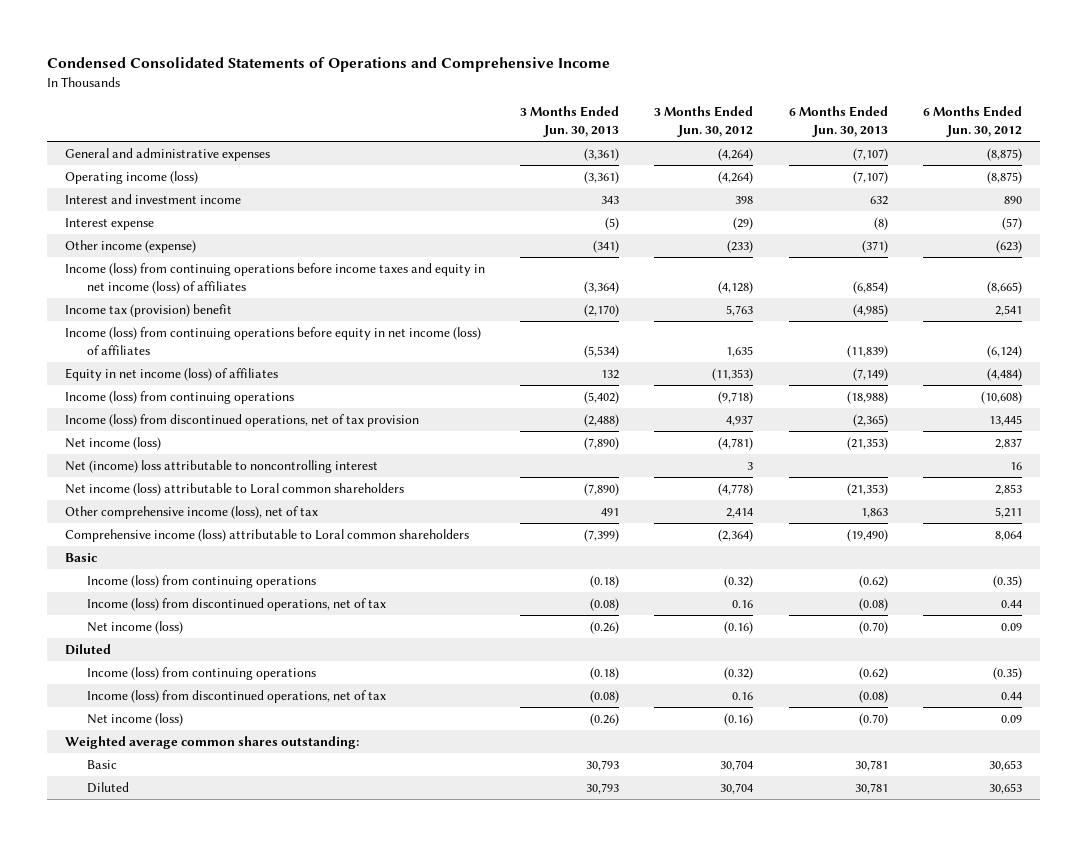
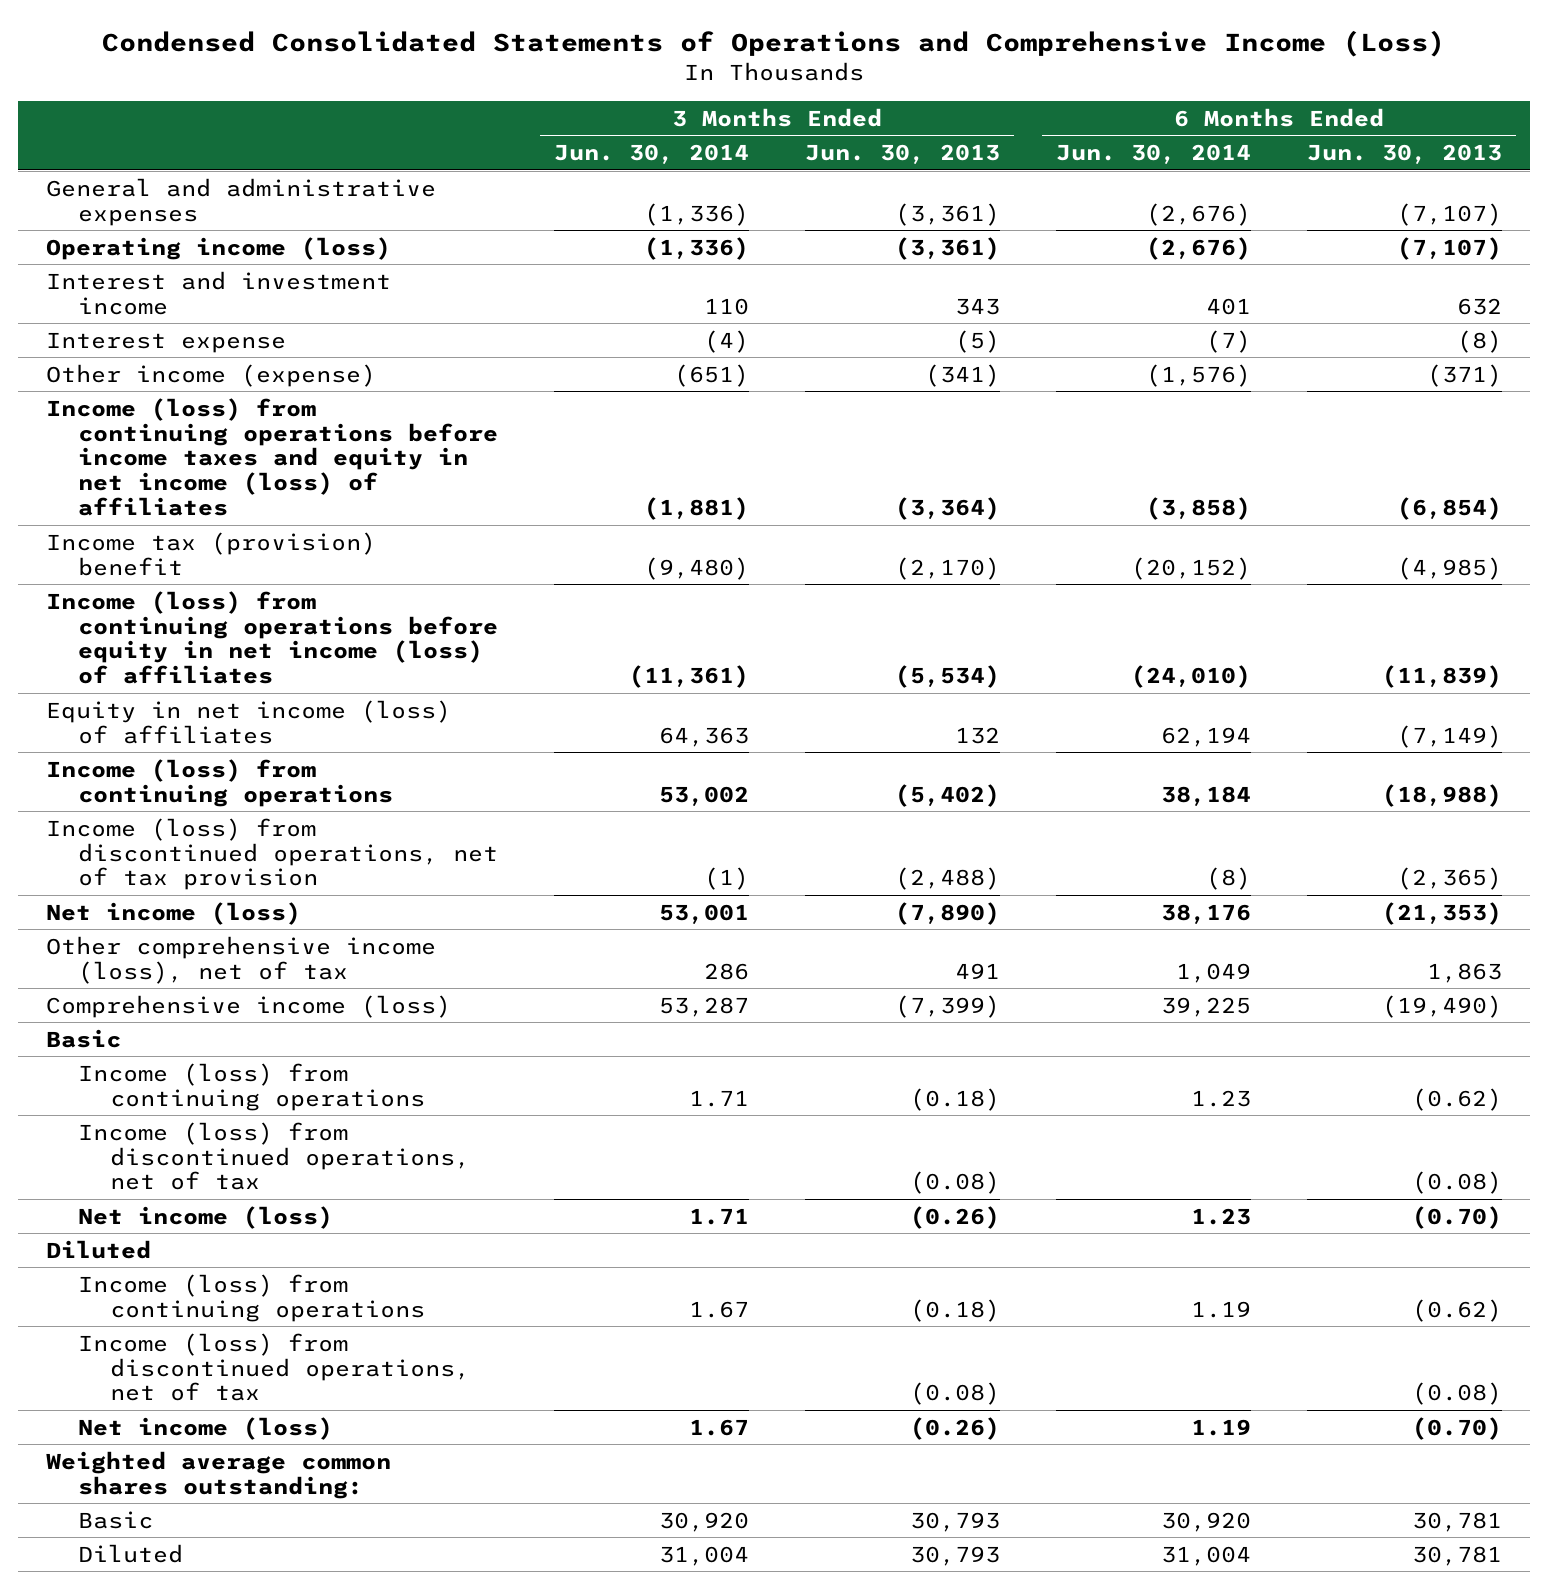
[47,57,611,73] Condensed Consolidated Statements of Operations and Comprehensive Income -> [101,29,1445,57] Condensed Consolidated Statements of Operations and Comprehensive Income (Loss)
[654,106,754,137] 3 Months Ended Jun. 30, 2012 -> none
[922,106,1022,137] 6 Months Ended Jun. 30, 2012 -> none
none -> [553,144,749,165] Jun. 30, 2014
none -> [1055,144,1251,165] Jun. 30, 2014
[64,460,378,474] Net (income) loss attributable to noncontrolling interest -> none
[64,483,404,497] Net income (loss) attributable to Loral common shareholders -> none
[64,529,469,543] Comprehensive income (loss) attributable to Loral common shareholders -> [45,994,451,1018] Comprehensive income (loss)

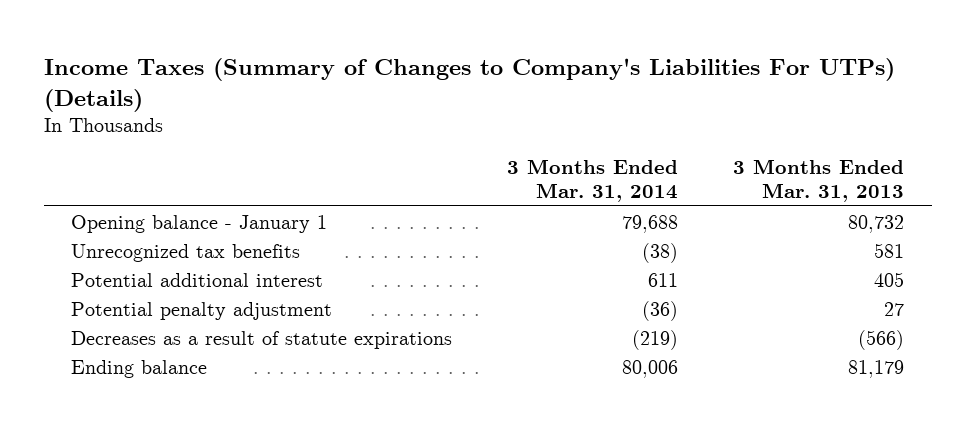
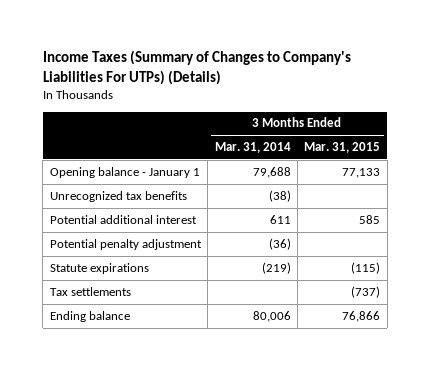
[733,159,905,203] 3 Months Ended Mar. 31, 2013 -> none
none -> [304,142,381,154] Mar. 31, 2015
[71,330,453,349] Decreases as a result of statute expirations -> [49,262,149,274] Statute expirations
none -> [49,286,131,296] Tax settlements

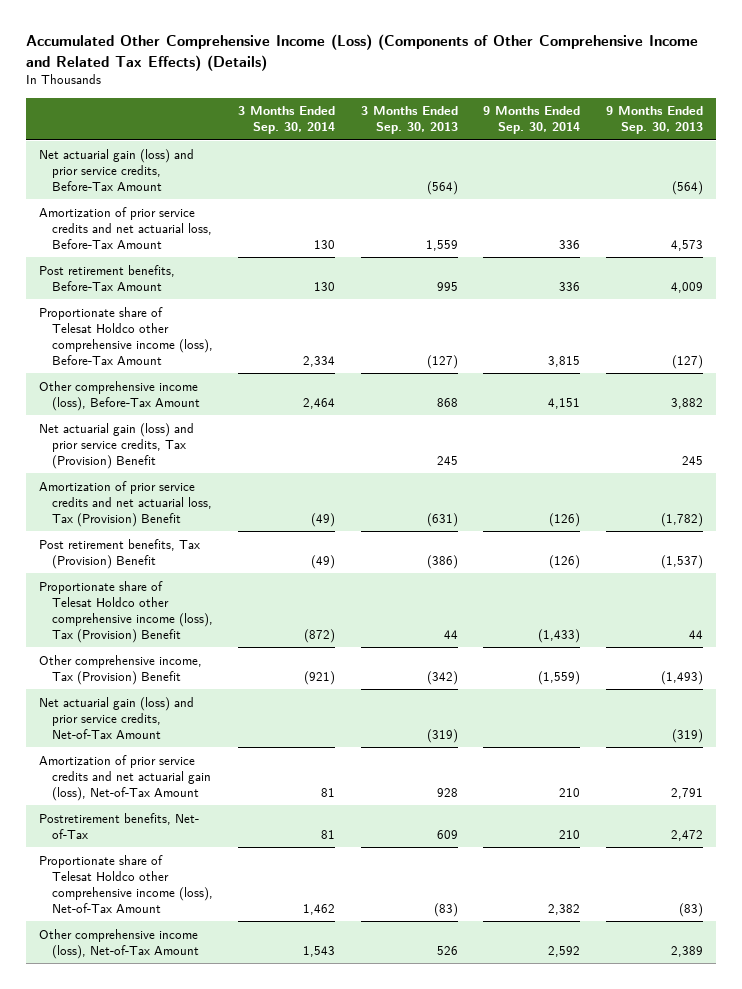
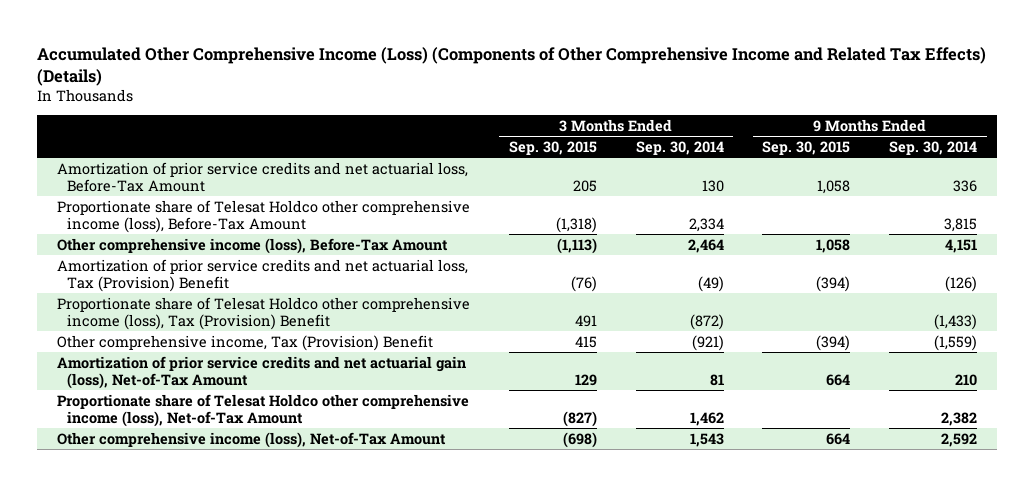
[360,106,458,135] 3 Months Ended Sep. 30, 2013 -> none
[605,106,703,135] 9 Months Ended Sep. 30, 2013 -> none
none -> [508,141,597,156] Sep. 30, 2015
none -> [762,141,851,156] Sep. 30, 2015
[38,148,194,191] Net actuarial gain (loss) and prior service credits, Before-Tax Amount -> none
[38,264,175,291] Post retirement benefits, Before-Tax Amount -> none
[38,422,194,469] Net actuarial gain (loss) and prior service credits, Tax (Provision) Benefit -> none
[38,538,200,569] Post retirement benefits, Tax (Provision) Benefit -> none
[38,696,194,739] Net actuarial gain (loss) and prior service credits, Net-of-Tax Amount -> none
[38,812,199,839] Postretirement benefits, Net- of-Tax -> none

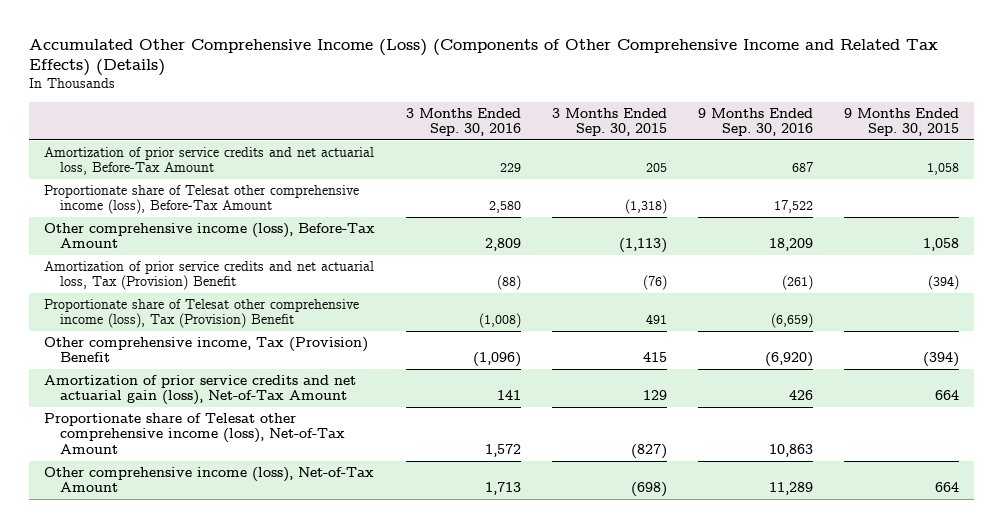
[635,141,724,156] Sep. 30, 2014 -> none
[889,141,978,156] Sep. 30, 2014 -> none
none -> [406,107,522,137] 3 Months Ended Sep. 30, 2016
none -> [697,107,813,137] 9 Months Ended Sep. 30, 2016
[56,199,470,233] Proportionate share of Telesat Holdco other comprehensive income (loss), Before-Tax Amount -> [44,184,360,215] Proportionate share of Telesat other comprehensive income (loss), Before-Tax Amount
[56,296,470,330] Proportionate share of Telesat Holdco other comprehensive income (loss), Tax (Provision) Benefit -> [44,298,360,329] Proportionate share of Telesat other comprehensive income (loss), Tax (Provision) Benefit
[56,393,469,427] Proportionate share of Telesat Holdco other comprehensive income (loss), Net-of-Tax Amount -> [44,412,346,454] Proportionate share of Telesat other comprehensive income (loss), Net-of-Tax Amount

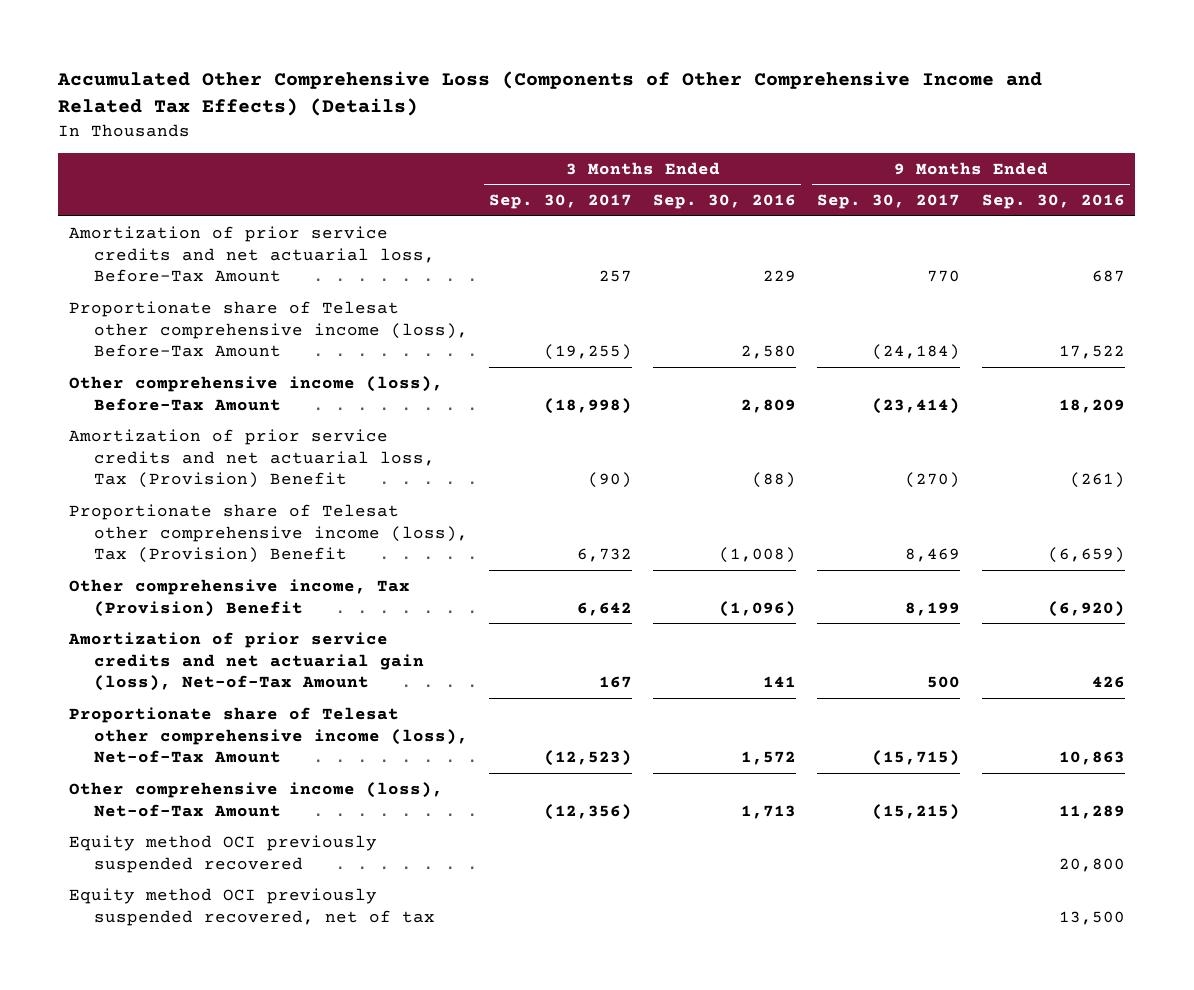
[29,38,939,77] Accumulated Other Comprehensive Income (Loss) (Components of Other Comprehensive Income and Related Tax Effects) (Details) -> [57,71,1043,117] Accumulated Other Comprehensive Loss (Components of Other Comprehensive Income and Related Tax Effects) (Details)
[552,107,668,137] 3 Months Ended Sep. 30, 2015 -> none
[843,107,959,137] 9 Months Ended Sep. 30, 2015 -> none
none -> [489,194,633,210] Sep. 30, 2017
none -> [817,194,961,210] Sep. 30, 2017
none -> [69,834,378,873] Equity method OCI previously suspended recovered
none -> [69,887,435,926] Equity method OCI previously suspended recovered, net of tax

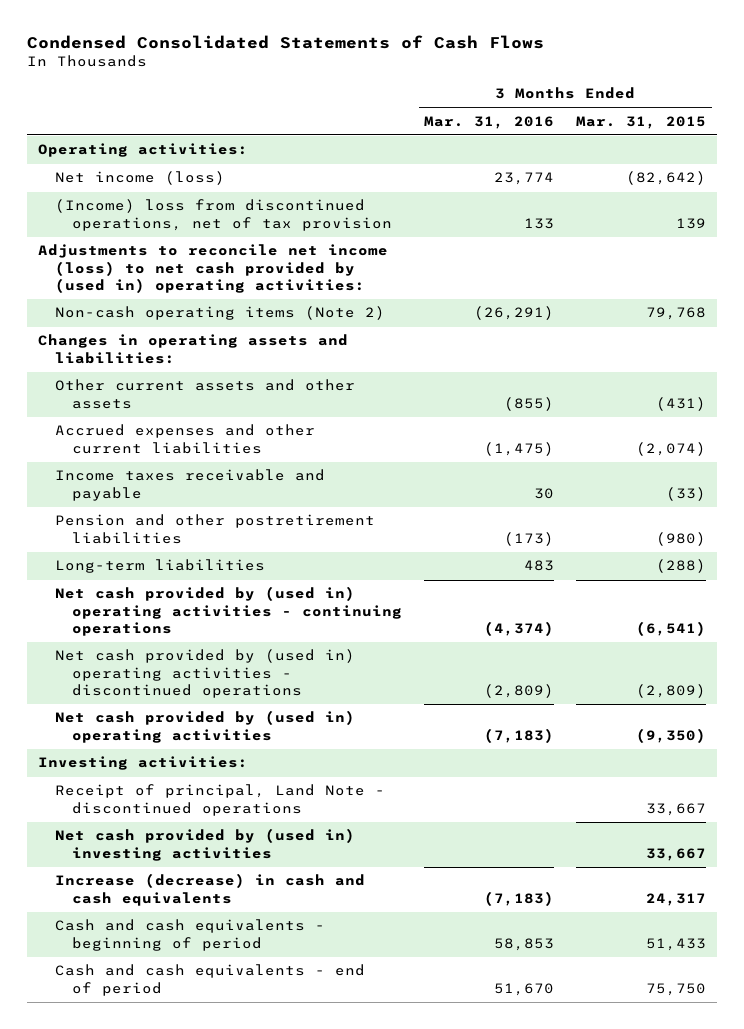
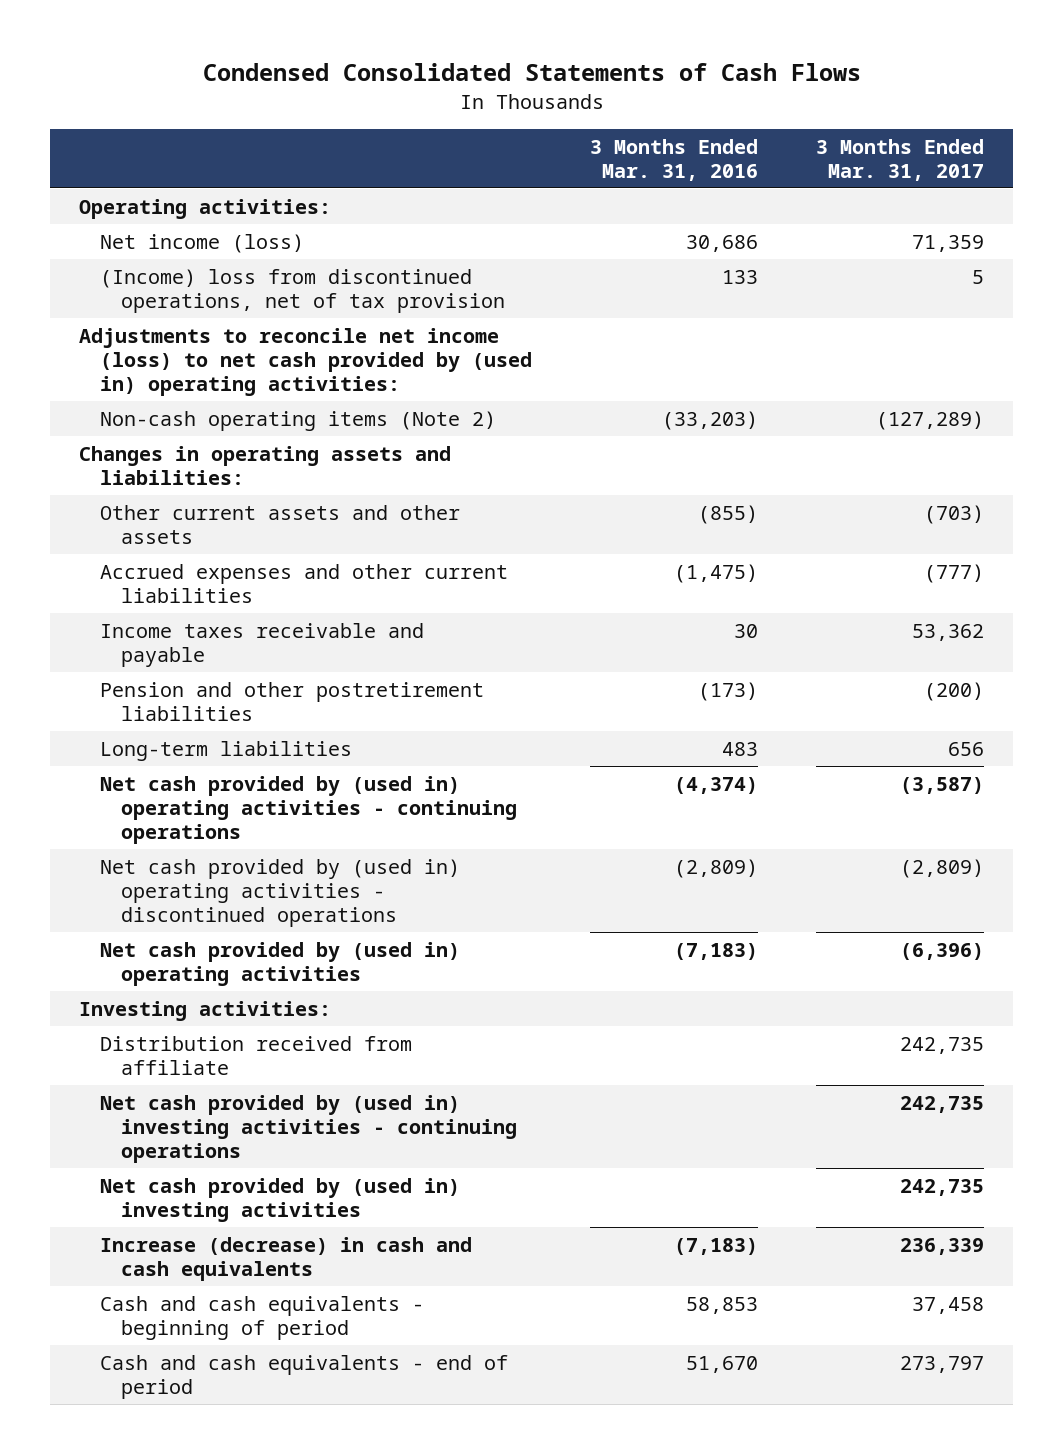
[576,115,707,129] Mar. 31, 2015 -> none
none -> [816,138,985,181] 3 Months Ended Mar. 31, 2017
[494,172,555,186] 23,774 -> [686,234,759,252] 30,686
[474,306,555,321] (26,291) -> [662,410,759,430] (33,203)
[55,784,386,816] Receipt of principal, Land Note - discontinued operations -> none
none -> [100,1035,413,1075] Distribution received from affiliate
none -> [100,1094,518,1163] Net cash provided by (used in) investing activities - continuing operations

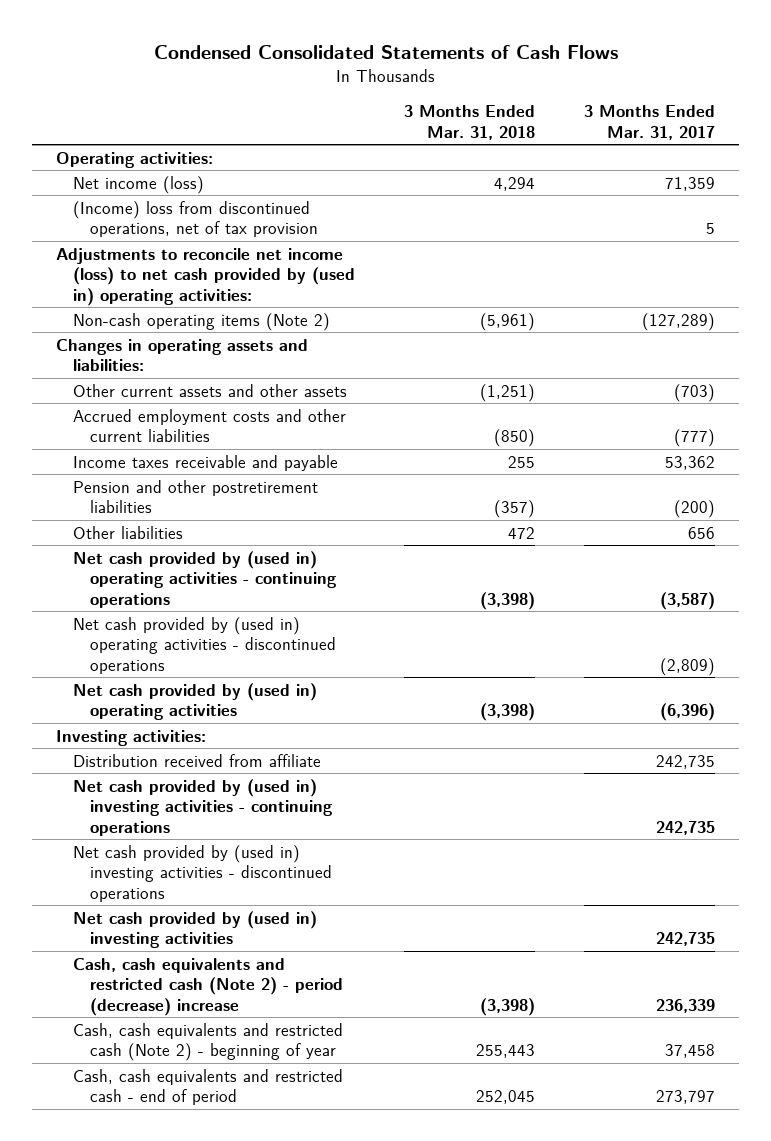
[590,138,759,181] 3 Months Ended Mar. 31, 2016 -> none
none -> [403,105,535,140] 3 Months Ended Mar. 31, 2018
[100,563,509,603] Accrued expenses and other current liabilities -> [73,408,347,443] Accrued employment costs and other current liabilities
[100,740,353,761] Long-term liabilities -> [73,525,184,539] Other liabilities
none -> [73,844,332,902] Net cash provided by (used in) investing activities - discontinued operations
[100,1236,473,1281] Increase (decrease) in cash and cash equivalents -> [73,957,343,1016] Cash, cash equivalents and restricted cash (Note 2) - period (decrease) increase
[100,1295,425,1340] Cash and cash equivalents - beginning of period -> [73,1022,344,1062] Cash, cash equivalents and restricted cash (Note 2) - beginning of year
[100,1354,509,1399] Cash and cash equivalents - end of period -> [73,1068,344,1106] Cash, cash equivalents and restricted cash - end of period

